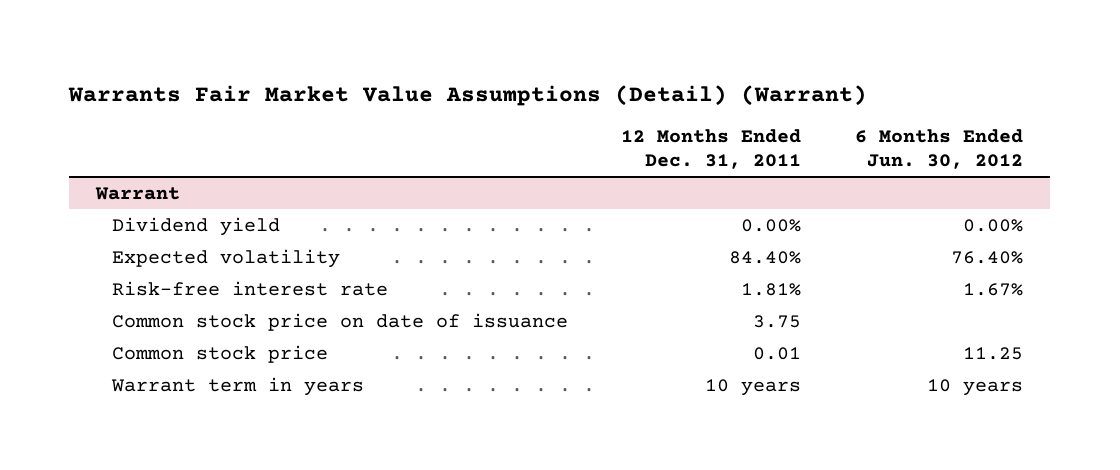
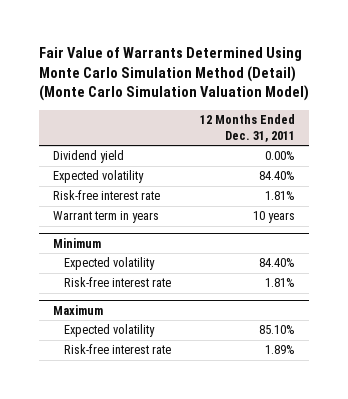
[68,84,868,106] Warrants Fair Market Value Assumptions (Detail) (Warrant) -> [38,47,309,102] Fair Value of Warrants Determined Using Monte Carlo Simulation Method (Detail) (Monte Carlo Simulation Valuation Model)
[855,129,1024,170] 6 Months Ended Jun. 30, 2012 -> none
[95,186,181,200] Warrant -> none
[111,312,568,331] Common stock price on date of issuance -> none
[111,344,328,363] Common stock price -> none
none -> [53,238,102,249] Minimum
none -> [64,257,156,271] Expected volatility
none -> [64,277,172,288] Risk-free interest rate
none -> [53,305,104,316] Maximum
none -> [64,324,156,338] Expected volatility
none -> [64,344,172,355] Risk-free interest rate

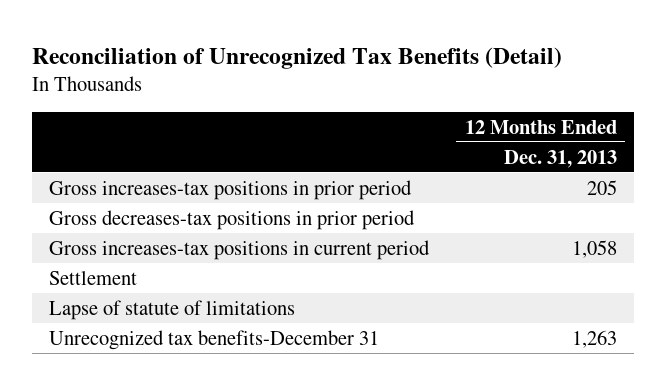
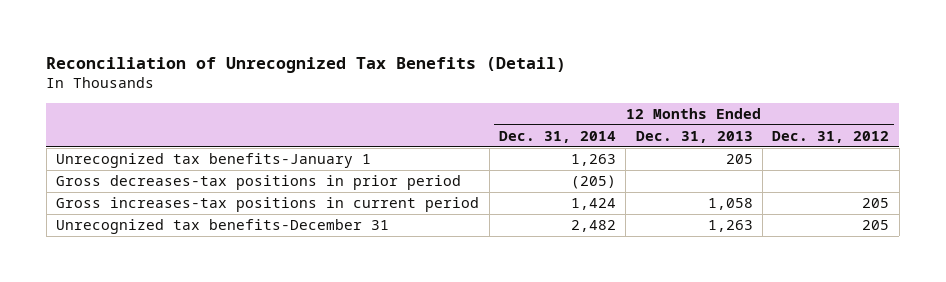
none -> [498,130,616,143] Dec. 31, 2014
none -> [772,130,890,143] Dec. 31, 2012
[49,179,413,200] Gross increases-tax positions in prior period -> none
none -> [56,153,372,169] Unrecognized tax benefits-January 1
[49,270,138,285] Settlement -> none
[49,299,296,320] Lapse of statute of limitations -> none

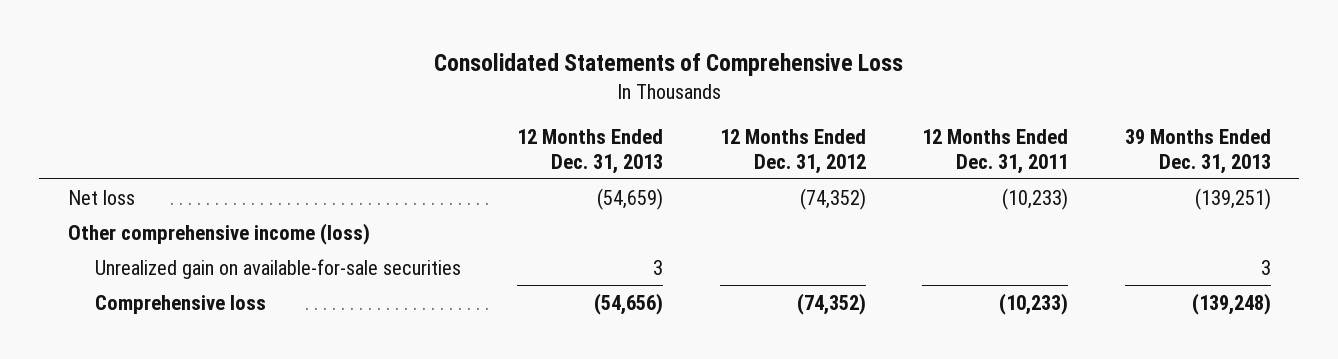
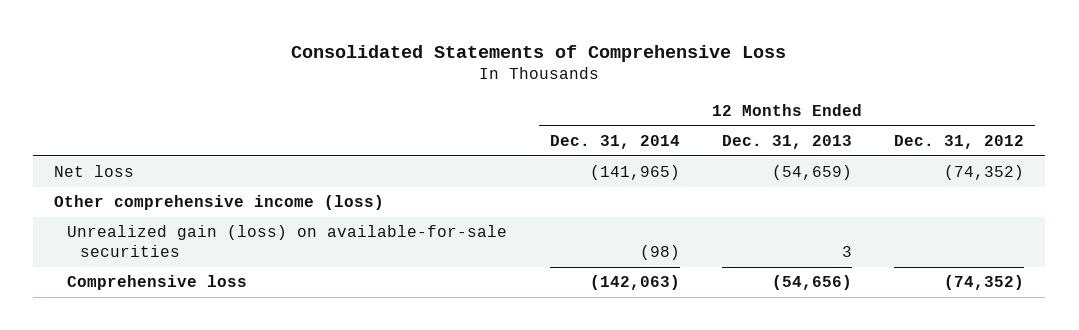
[922,129,1069,174] 12 Months Ended Dec. 31, 2011 -> none
[1124,129,1271,174] 39 Months Ended Dec. 31, 2013 -> none
none -> [549,134,680,149] Dec. 31, 2014
[95,258,462,279] Unrealized gain on available-for-sale securities -> [67,225,508,257] Unrealized gain (loss) on available-for-sale securities

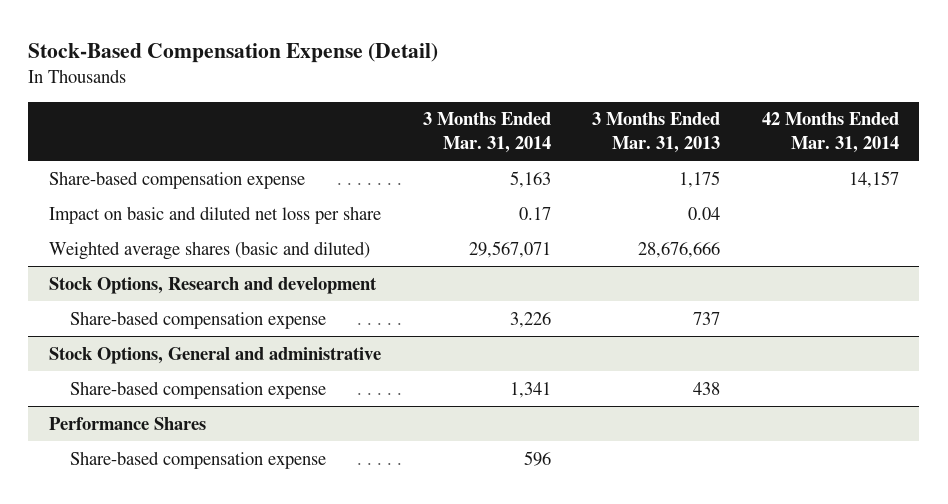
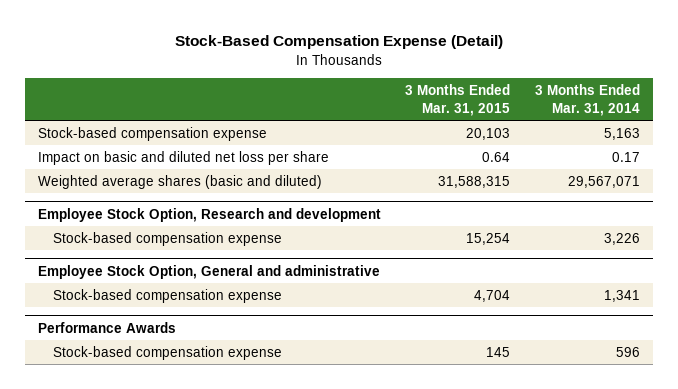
[592,112,721,153] 3 Months Ended Mar. 31, 2013 -> none
[761,112,899,153] 42 Months Ended Mar. 31, 2014 -> none
none -> [405,84,511,116] 3 Months Ended Mar. 31, 2015
[49,170,306,189] Share-based compensation expense -> [37,126,267,141] Stock-based compensation expense
[49,416,207,430] Performance Shares -> none
[49,276,378,294] Stock Options, Research and development -> [37,207,381,222] Employee Stock Option, Research and development
[70,310,327,329] Share-based compensation expense -> [53,231,283,246] Stock-based compensation expense
[49,346,382,364] Stock Options, General and administrative -> [37,264,380,279] Employee Stock Option, General and administrative
[70,380,327,399] Share-based compensation expense -> [53,288,283,303] Stock-based compensation expense
none -> [37,321,176,333] Performance Awards
[70,450,327,469] Share-based compensation expense -> [53,345,283,360] Stock-based compensation expense

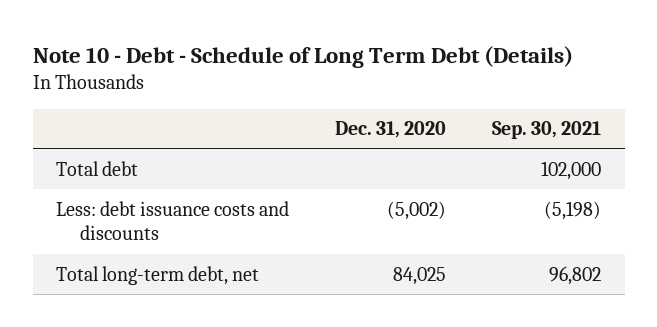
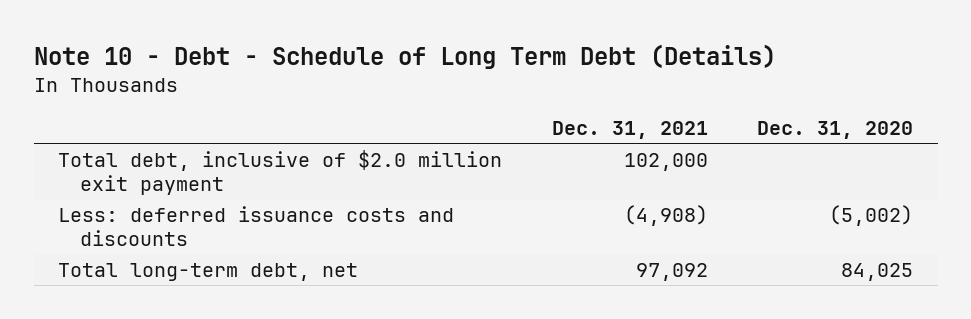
[492,121,602,140] Sep. 30, 2021 -> none
none -> [551,121,708,140] Dec. 31, 2021
[56,160,139,176] Total debt -> [58,149,503,196] Total debt, inclusive of $2.0 million exit payment
[56,200,290,241] Less: debt issuance costs and discounts -> [58,205,455,247] Less: deferred issuance costs and discounts

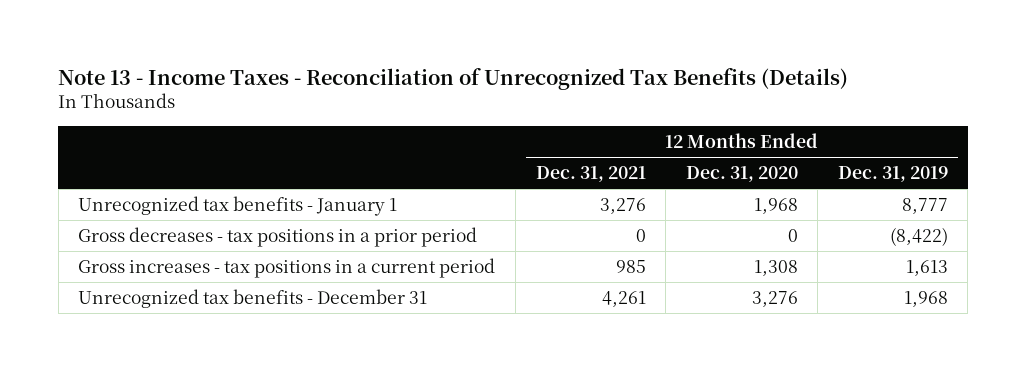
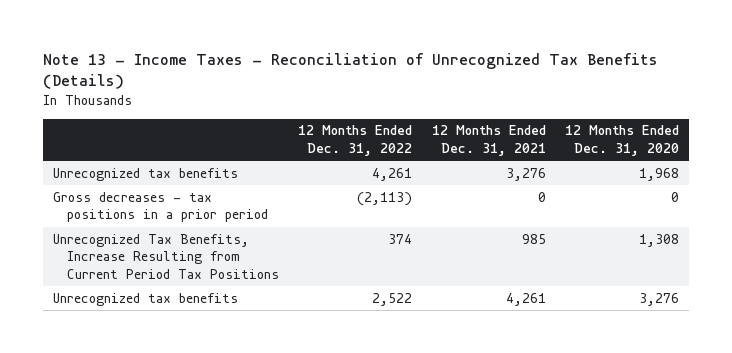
[837,166,948,183] Dec. 31, 2019 -> none
none -> [298,125,413,156] 12 Months Ended Dec. 31, 2022
[78,195,398,216] Unrecognized tax benefits - January 1 -> [53,167,239,181] Unrecognized tax benefits
[78,257,496,278] Gross increases - tax positions in a current period -> [53,233,279,279] Unrecognized Tax Benefits, Increase Resulting from Current Period Tax Positions
[78,288,428,308] Unrecognized tax benefits - December 31 -> [53,292,239,306] Unrecognized tax benefits

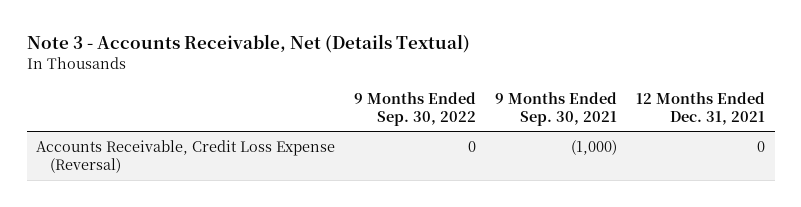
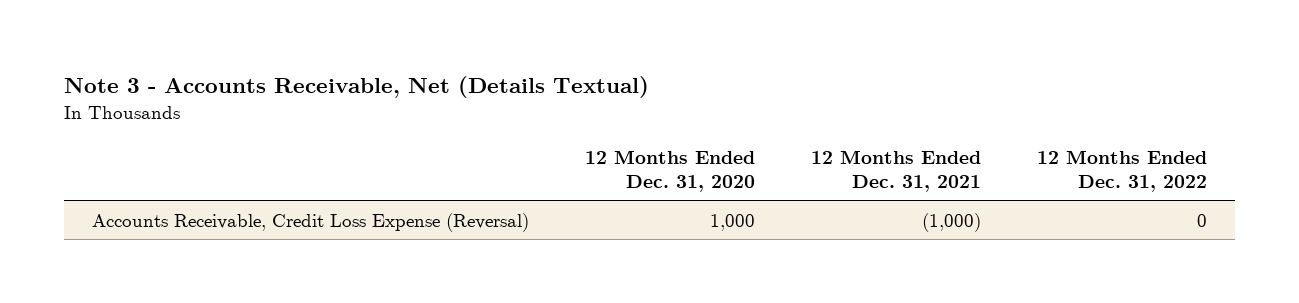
[354,91,477,127] 9 Months Ended Sep. 30, 2022 -> none
[495,91,618,127] 9 Months Ended Sep. 30, 2021 -> none
none -> [584,150,755,192] 12 Months Ended Dec. 31, 2020
none -> [1037,150,1208,192] 12 Months Ended Dec. 31, 2022
[757,140,766,152] 0 -> [921,212,981,232] (1,000)

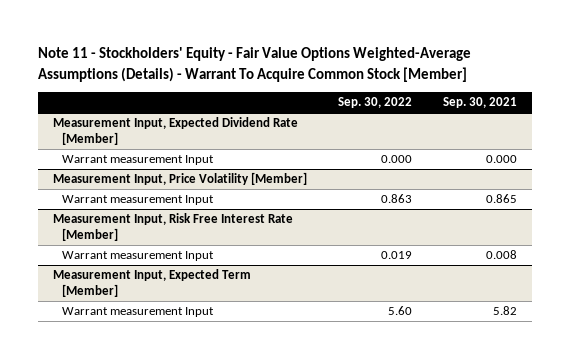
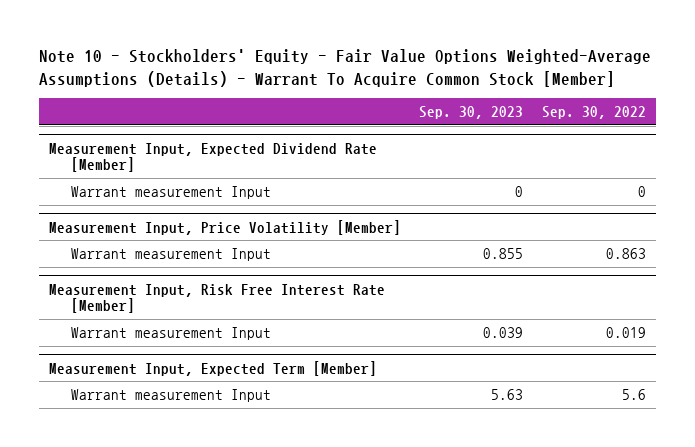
[37,47,471,82] Note 11 - Stockholders' Equity - Fair Value Options Weighted-Average Assumptions (Details) - Warrant To Acquire Common Stock [Member] -> [39,49,652,87] Note 10 - Stockholders' Equity - Fair Value Options Weighted-Average Assumptions (Details) - Warrant To Acquire Common Stock [Member]
[442,97,517,109] Sep. 30, 2021 -> none
none -> [419,106,524,120] Sep. 30, 2023
[380,155,412,164] 0.000 -> [638,186,647,198] 0
[387,306,412,316] 5.60 -> [622,389,647,401] 5.6

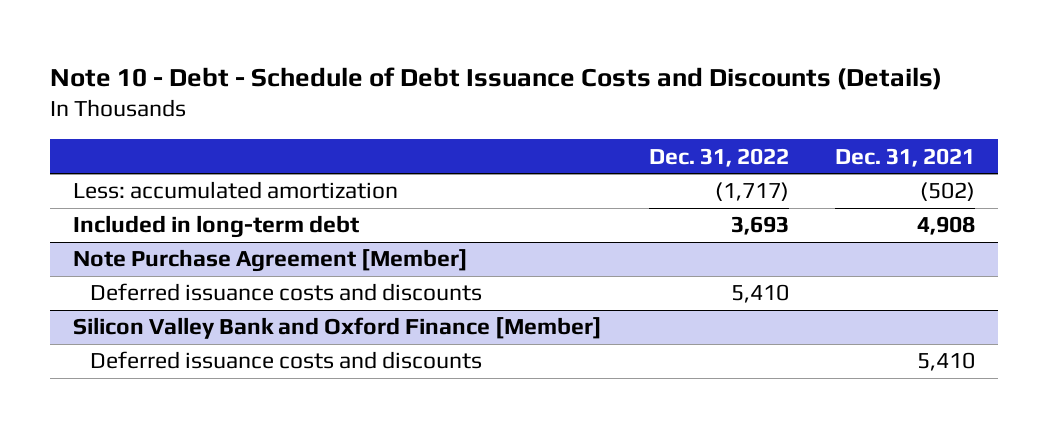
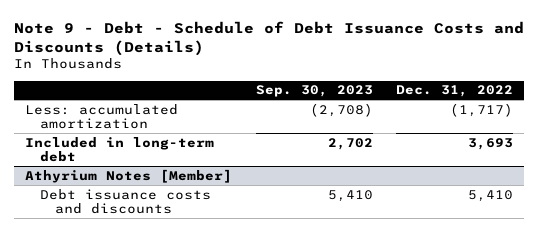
[50,66,943,90] Note 10 - Debt - Schedule of Debt Issuance Costs and Discounts (Details) -> [13,20,524,56] Note 9 - Debt - Schedule of Debt Issuance Costs and Discounts (Details)
[834,147,975,167] Dec. 31, 2021 -> none
none -> [255,85,373,98] Sep. 30, 2023
[73,249,469,273] Note Purchase Agreement [Member] -> none
[73,317,603,340] Silicon Valley Bank and Oxford Finance [Member] -> none
[90,351,483,370] Deferred issuance costs and discounts -> none
none -> [25,168,233,183] Athyrium Notes [Member]
[90,283,483,302] Deferred issuance costs and discounts -> [40,188,212,215] Debt issuance costs and discounts

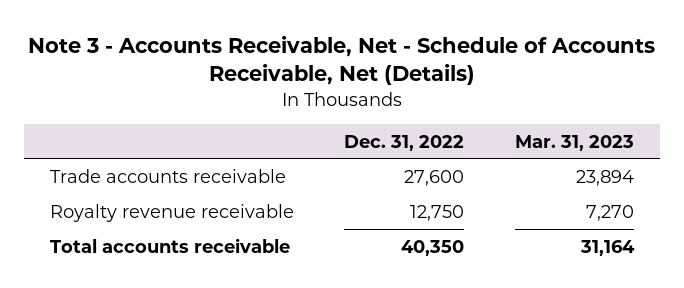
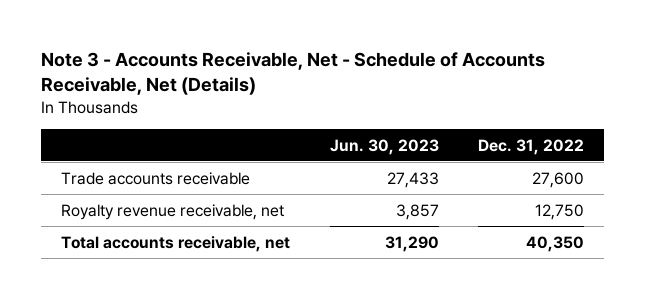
[515,134,635,151] Mar. 31, 2023 -> none
none -> [329,138,439,155] Jun. 30, 2023
[49,203,294,222] Royalty revenue receivable -> [60,203,284,220] Royalty revenue receivable, net
[49,237,290,253] Total accounts receivable -> [60,235,290,252] Total accounts receivable, net

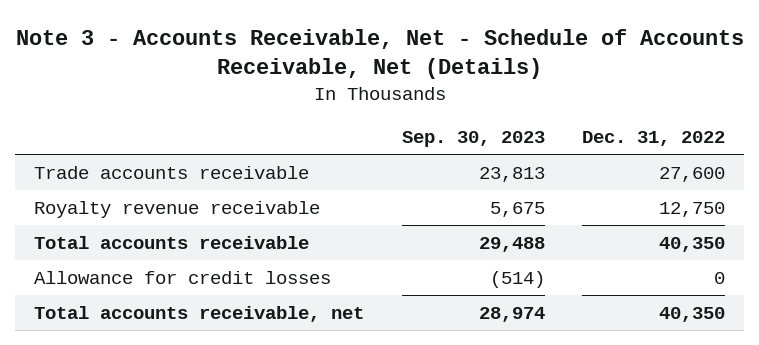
[329,138,439,155] Jun. 30, 2023 -> none
none -> [401,131,545,148] Sep. 30, 2023
[60,203,284,220] Royalty revenue receivable, net -> [34,201,321,219] Royalty revenue receivable
none -> [34,236,310,250] Total accounts receivable
none -> [34,271,332,285] Allowance for credit losses

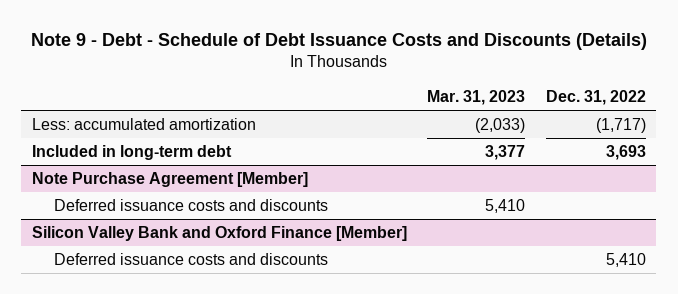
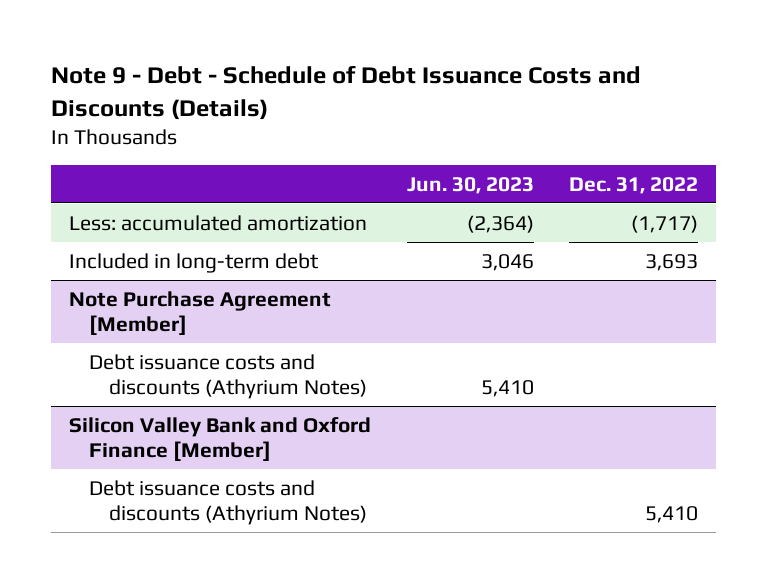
[427,90,526,106] Mar. 31, 2023 -> none
none -> [406,176,534,194] Jun. 30, 2023
[53,198,328,211] Deferred issuance costs and discounts -> [88,353,368,399] Debt issuance costs and discounts (Athyrium Notes)
[53,252,328,265] Deferred issuance costs and discounts -> [88,479,368,525] Debt issuance costs and discounts (Athyrium Notes)

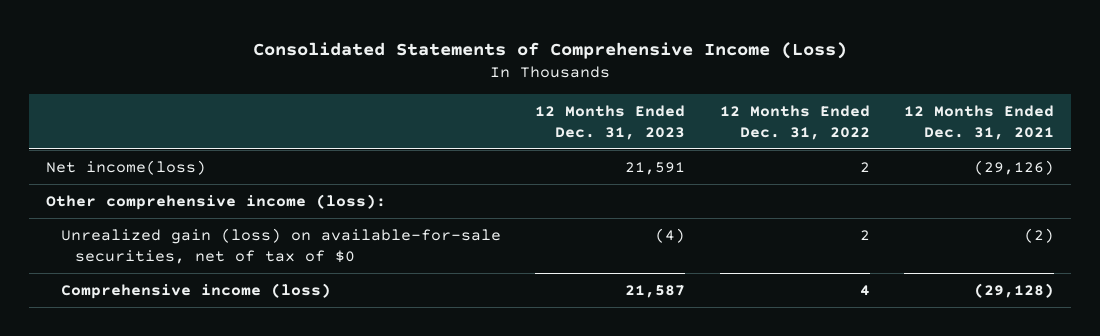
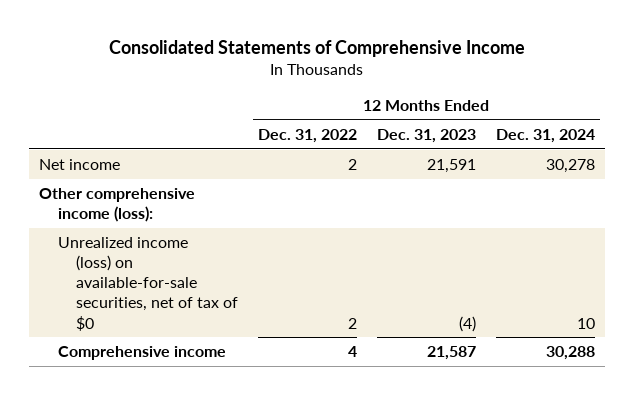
[252,41,847,59] Consolidated Statements of Comprehensive Income (Loss) -> [108,39,525,57] Consolidated Statements of Comprehensive Income
[903,104,1054,140] 12 Months Ended Dec. 31, 2021 -> none
none -> [495,128,595,143] Dec. 31, 2024
[46,159,207,175] Net income(loss) -> [39,159,121,171] Net income
[60,227,501,264] Unrealized gain (loss) on available-for-sale securities, net of tax of $0 -> [57,237,238,331] Unrealized income (loss) on available-for-sale securities, net of tax of $0
[60,282,331,299] Comprehensive income (loss) -> [57,346,226,361] Comprehensive income

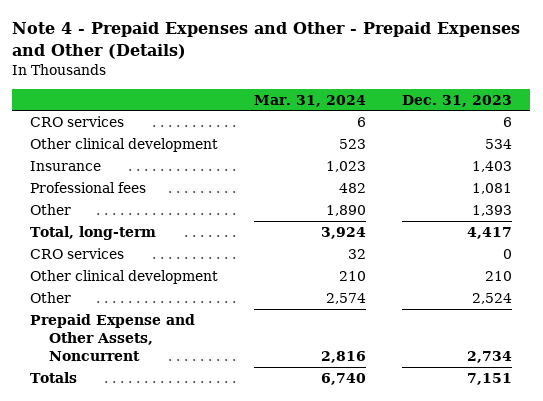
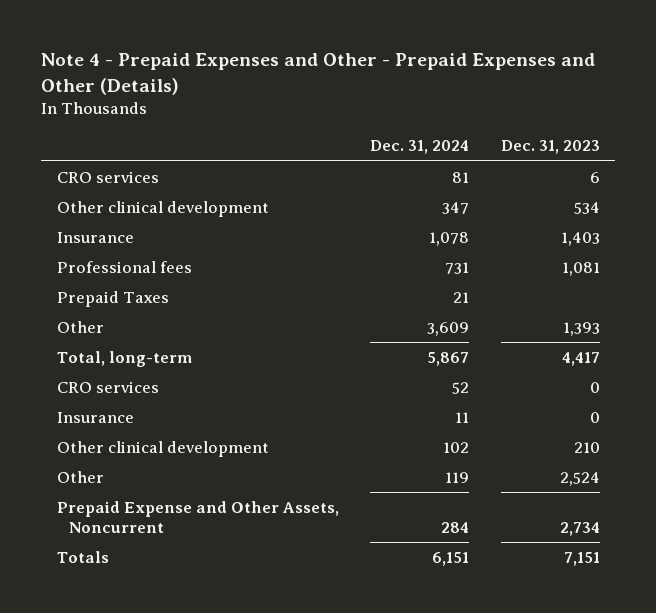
[254,94,367,107] Mar. 31, 2024 -> none
none -> [370,140,470,155] Dec. 31, 2024
none -> [56,290,169,307] Prepaid Taxes
none -> [56,411,134,423] Insurance

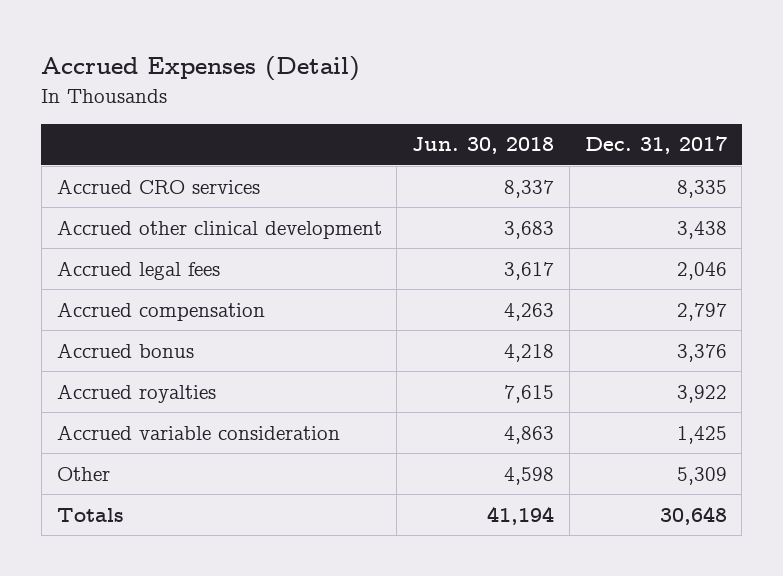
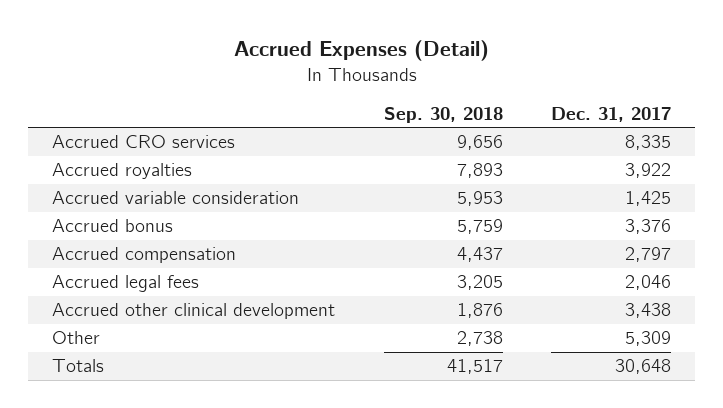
[412,137,555,155] Jun. 30, 2018 -> none
none -> [383,106,503,123] Sep. 30, 2018
[56,342,194,358] Accrued bonus -> [52,219,174,233] Accrued bonus
[56,301,265,321] Accrued compensation -> [52,247,237,264] Accrued compensation
[56,260,220,280] Accrued legal fees -> [52,275,200,293] Accrued legal fees
[56,219,382,239] Accrued other clinical development -> [52,303,336,320] Accrued other clinical development

